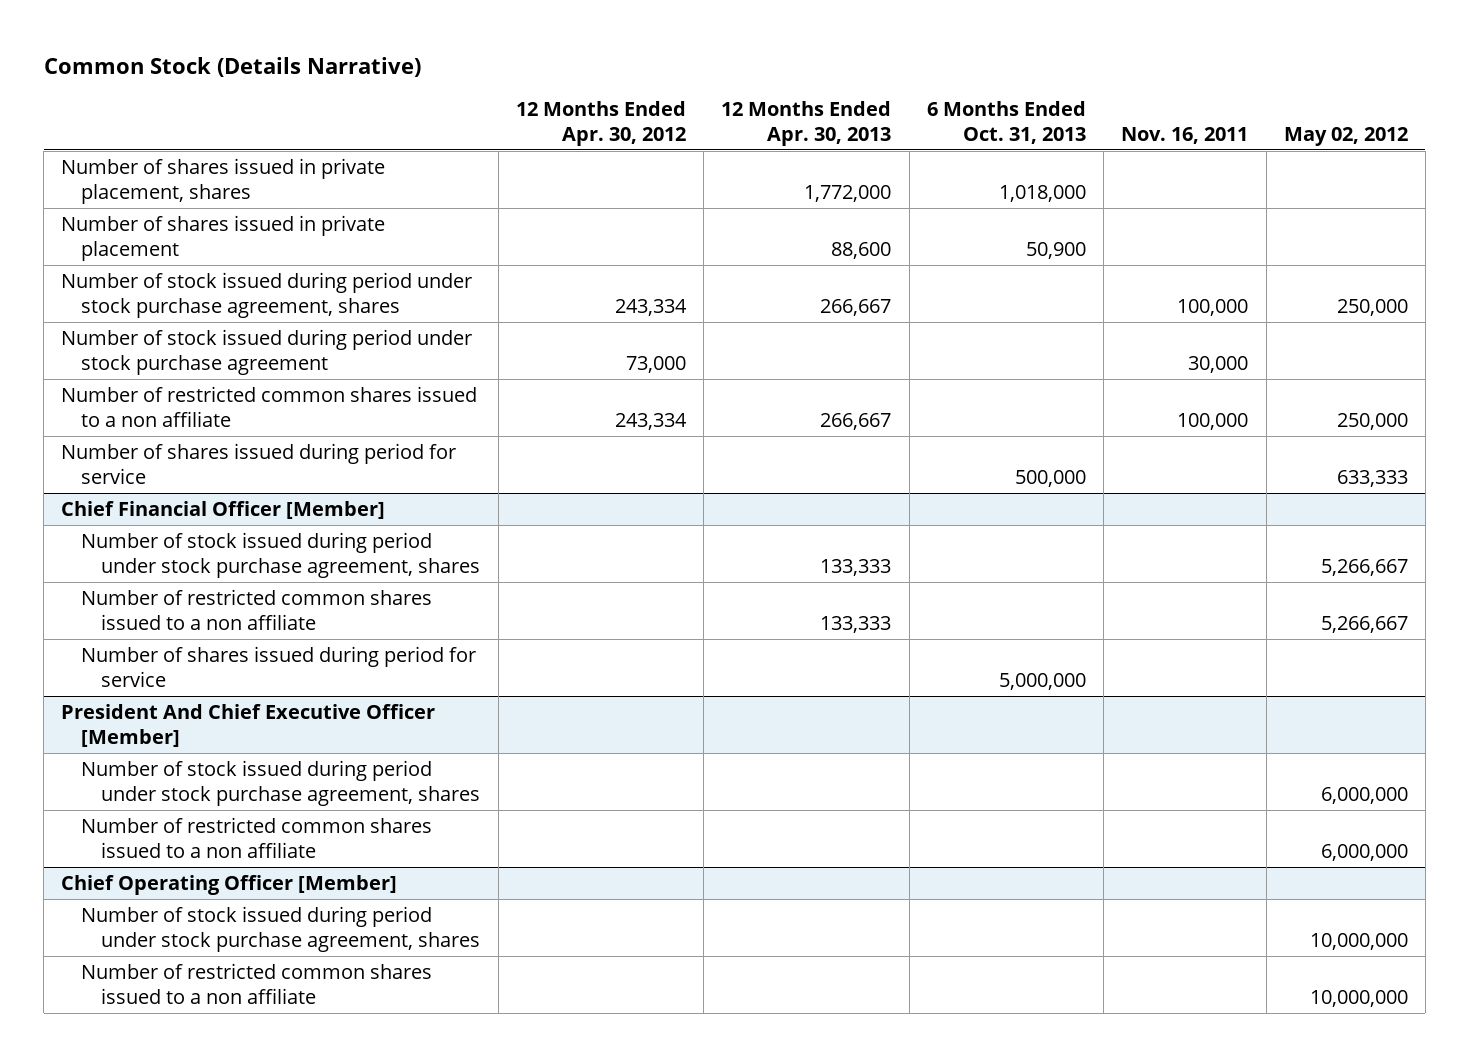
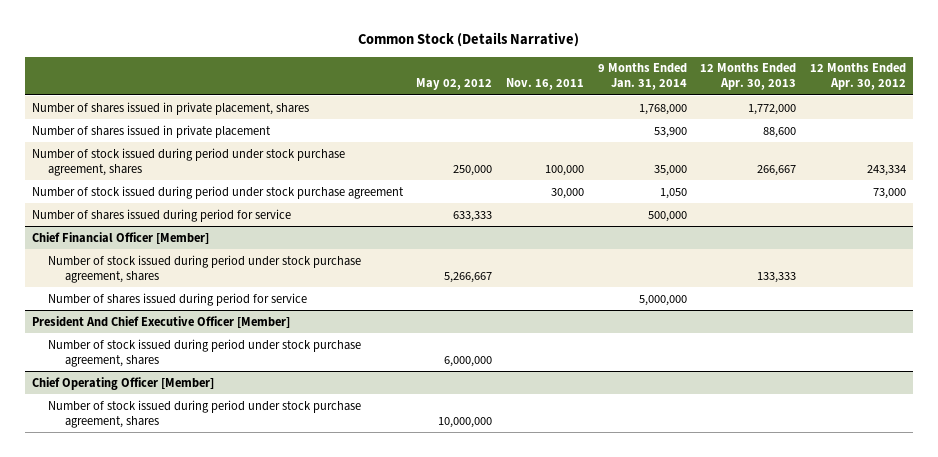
[926,100,1086,144] 6 Months Ended Oct. 31, 2013 -> none
none -> [597,63,687,91] 9 Months Ended Jan. 31, 2014
[61,385,478,427] Number of restricted common shares issued to a non affiliate -> none
[81,588,433,630] Number of restricted common shares issued to a non affiliate -> none
[81,816,433,858] Number of restricted common shares issued to a non affiliate -> none
[81,962,433,1004] Number of restricted common shares issued to a non affiliate -> none

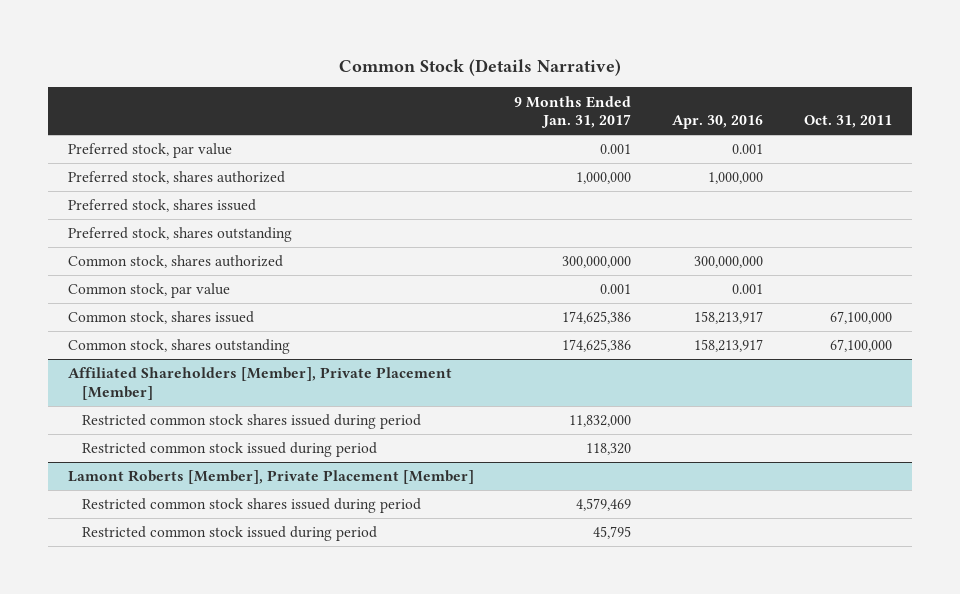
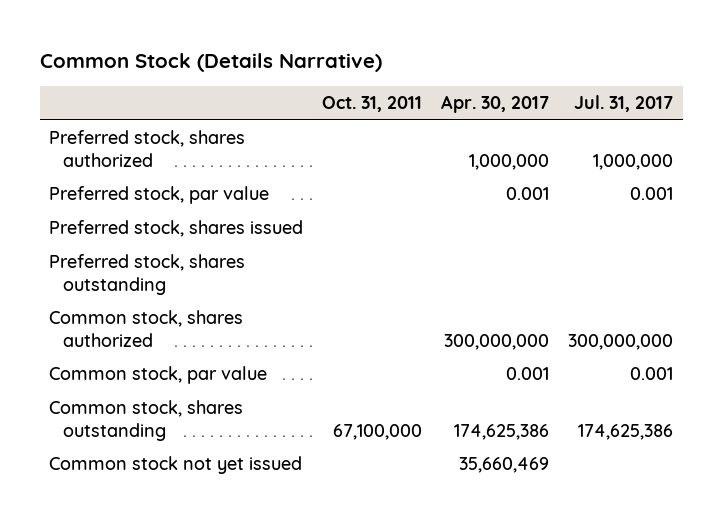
[514,95,632,129] 9 Months Ended Jan. 31, 2017 -> none
[672,115,764,130] Apr. 30, 2016 -> none
none -> [441,94,550,113] Apr. 30, 2017
none -> [574,94,674,112] Jul. 31, 2017
[67,143,232,159] Preferred stock, par value -> [49,186,270,205] Preferred stock, par value
[67,311,254,325] Common stock, shares issued -> none
[67,367,452,400] Affiliated Shareholders [Member], Private Placement [Member] -> none
[82,414,422,430] Restricted common stock shares issued during period -> none
[82,442,378,458] Restricted common stock issued during period -> none
[67,470,474,485] Lamont Roberts [Member], Private Placement [Member] -> none
[82,498,422,514] Restricted common stock shares issued during period -> none
[82,526,378,542] Restricted common stock issued during period -> none
none -> [49,456,303,475] Common stock not yet issued

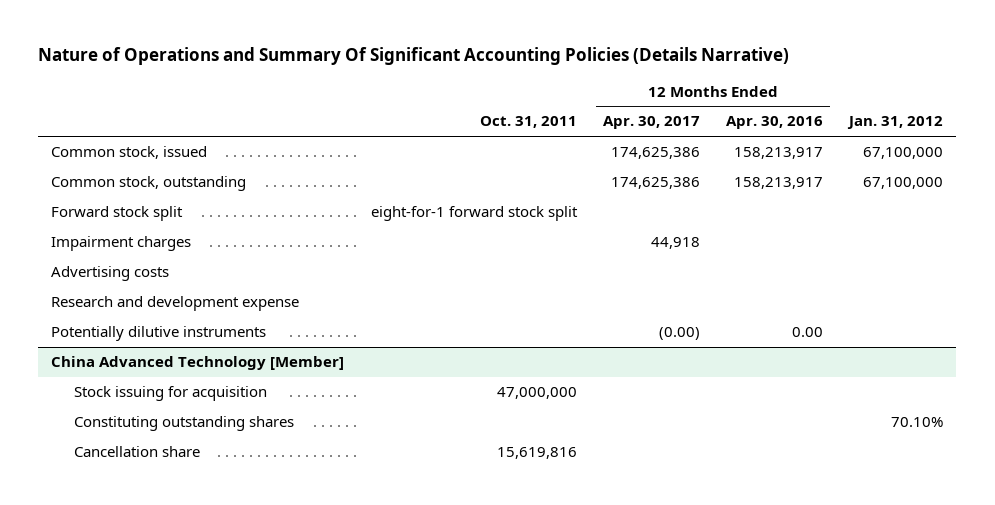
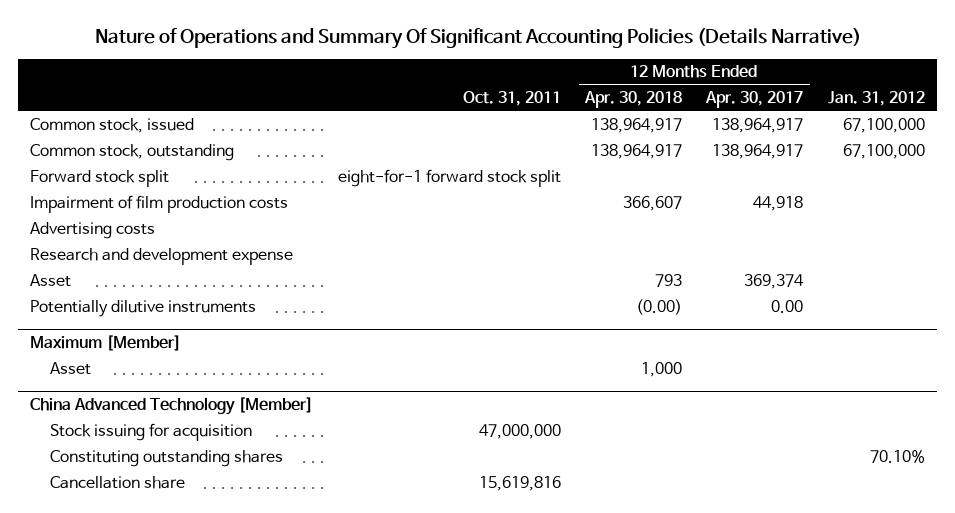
[725,116,823,130] Apr. 30, 2016 -> none
none -> [584,91,683,109] Apr. 30, 2018
[610,147,700,160] 174,625,386 -> [712,117,804,133] 138,964,917
[610,177,700,190] 174,625,386 -> [712,143,804,159] 138,964,917
[51,236,192,252] Impairment charges -> [30,194,289,213] Impairment of film production costs
none -> [30,273,72,287] Asset
[658,327,700,341] (0.00) -> [771,299,804,313] 0.00
none -> [30,334,182,351] Maximum [Member]
none -> [50,361,92,375] Asset

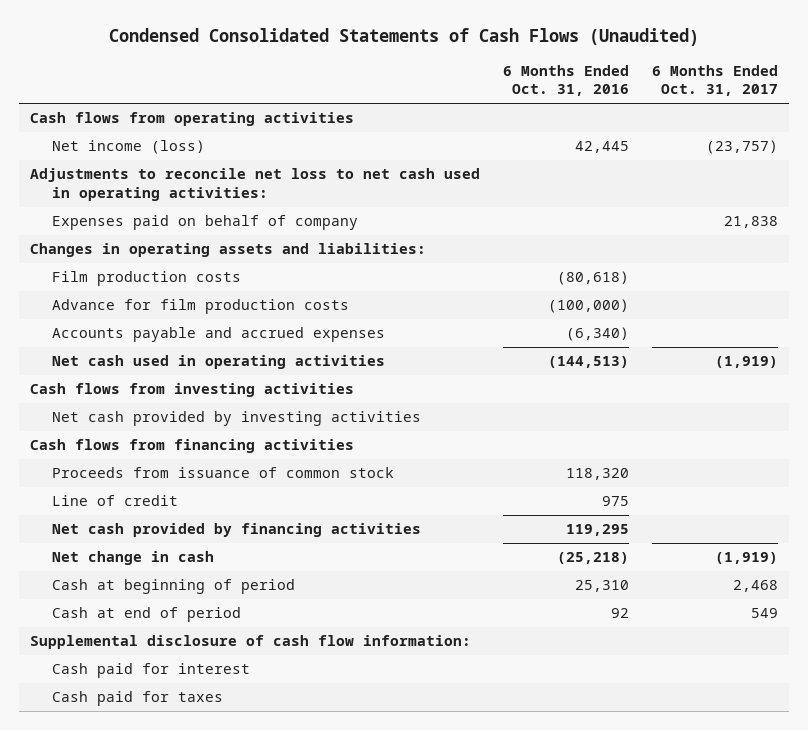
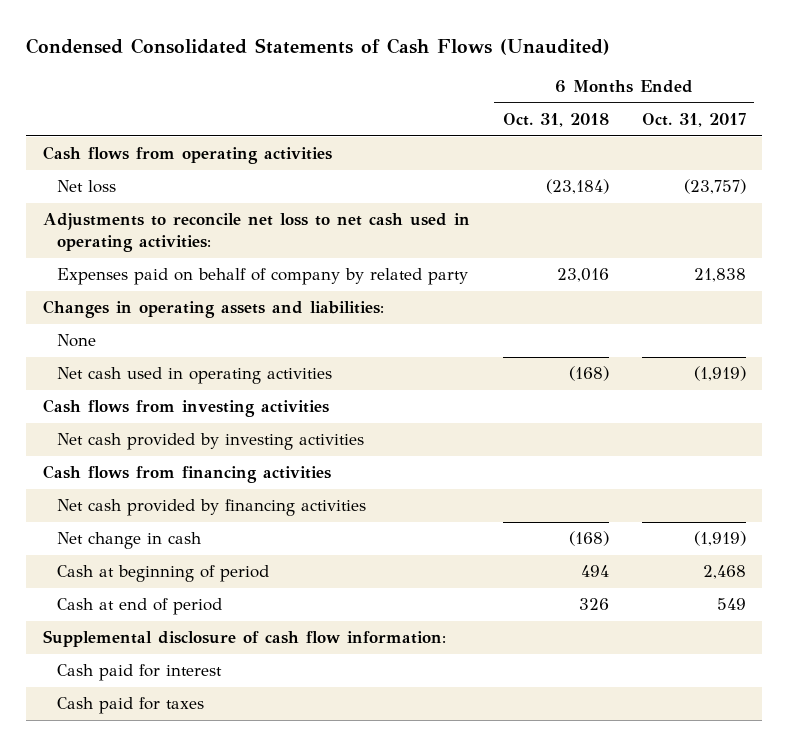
[503,64,630,97] 6 Months Ended Oct. 31, 2016 -> none
none -> [502,113,609,128] Oct. 31, 2018
[51,140,205,155] Net income (loss) -> [56,180,116,194] Net loss
[51,215,358,231] Expenses paid on behalf of company -> [56,268,468,286] Expenses paid on behalf of company by related party
[51,271,241,287] Film production costs -> none
[51,299,349,315] Advance for film production costs -> none
[51,327,385,343] Accounts payable and accrued expenses -> none
none -> [56,334,96,348] None
[51,467,394,479] Proceeds from issuance of common stock -> none
[51,495,178,507] Line of credit -> none

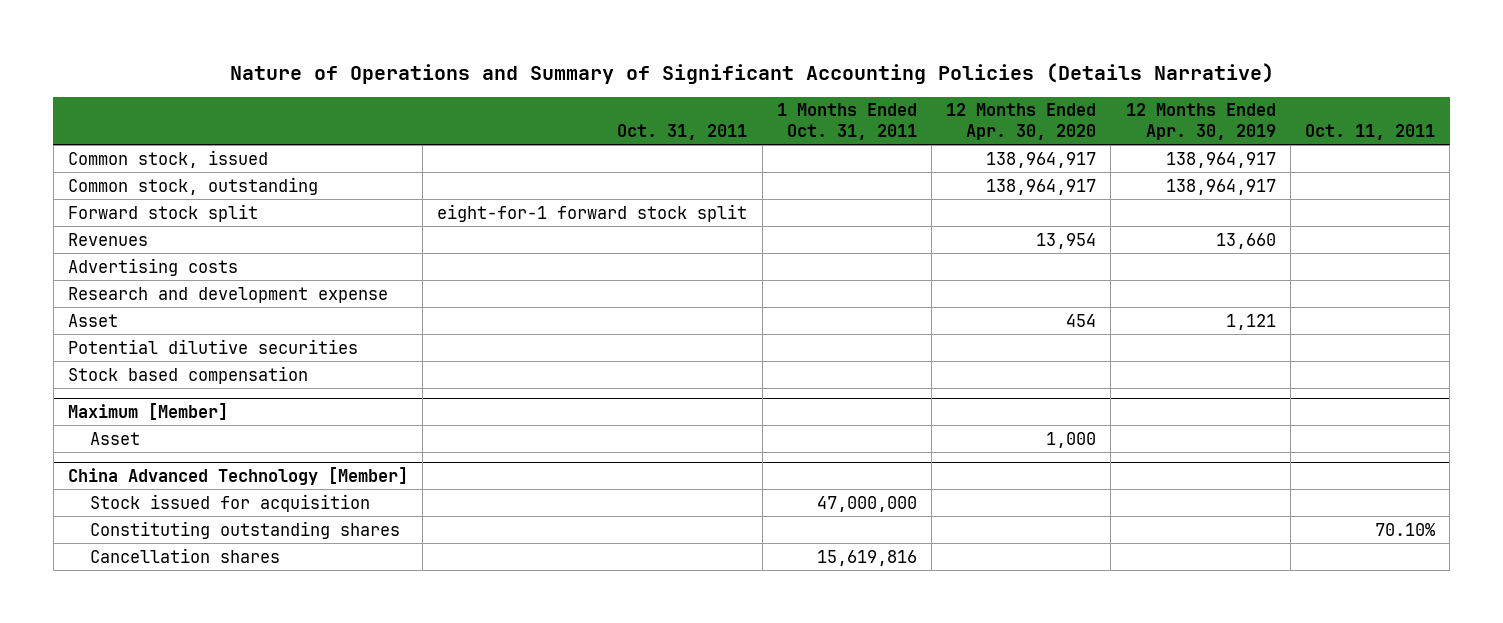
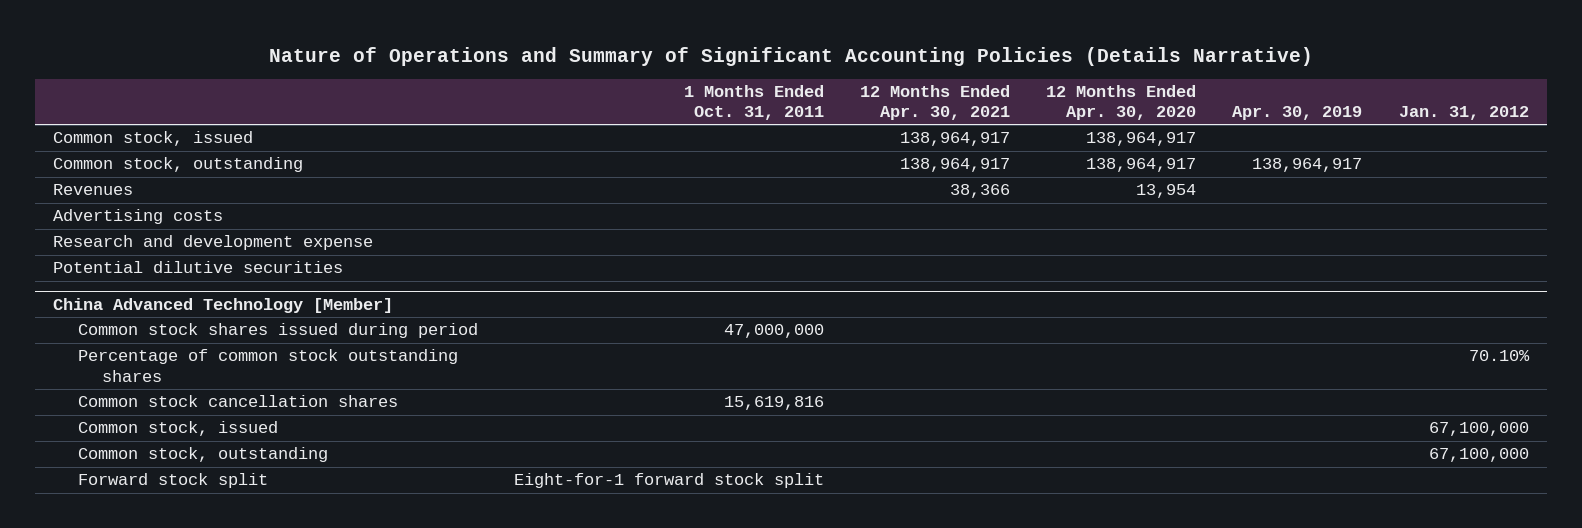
[617,124,748,141] Oct. 31, 2011 -> none
[1125,103,1276,141] 12 Months Ended Apr. 30, 2019 -> none
[1305,124,1436,141] Oct. 11, 2011 -> none
none -> [860,85,1011,121] 12 Months Ended Apr. 30, 2021
none -> [1232,106,1363,121] Apr. 30, 2019
none -> [1398,106,1529,121] Jan. 31, 2012
[67,203,258,222] Forward stock split -> none
[67,313,118,327] Asset -> none
[67,365,308,384] Stock based compensation -> none
[67,403,228,421] Maximum [Member] -> none
[89,431,140,445] Asset -> none
[89,493,370,512] Stock issued for acquisition -> none
[89,520,400,539] Constituting outstanding shares -> none
none -> [77,323,478,339] Common stock shares issued during period
none -> [77,349,458,382] Percentage of common stock outstanding shares
[89,547,280,563] Cancellation shares -> [77,395,398,408] Common stock cancellation shares
none -> [77,421,278,437] Common stock, issued
none -> [77,447,328,463] Common stock, outstanding
none -> [77,473,268,489] Forward stock split

